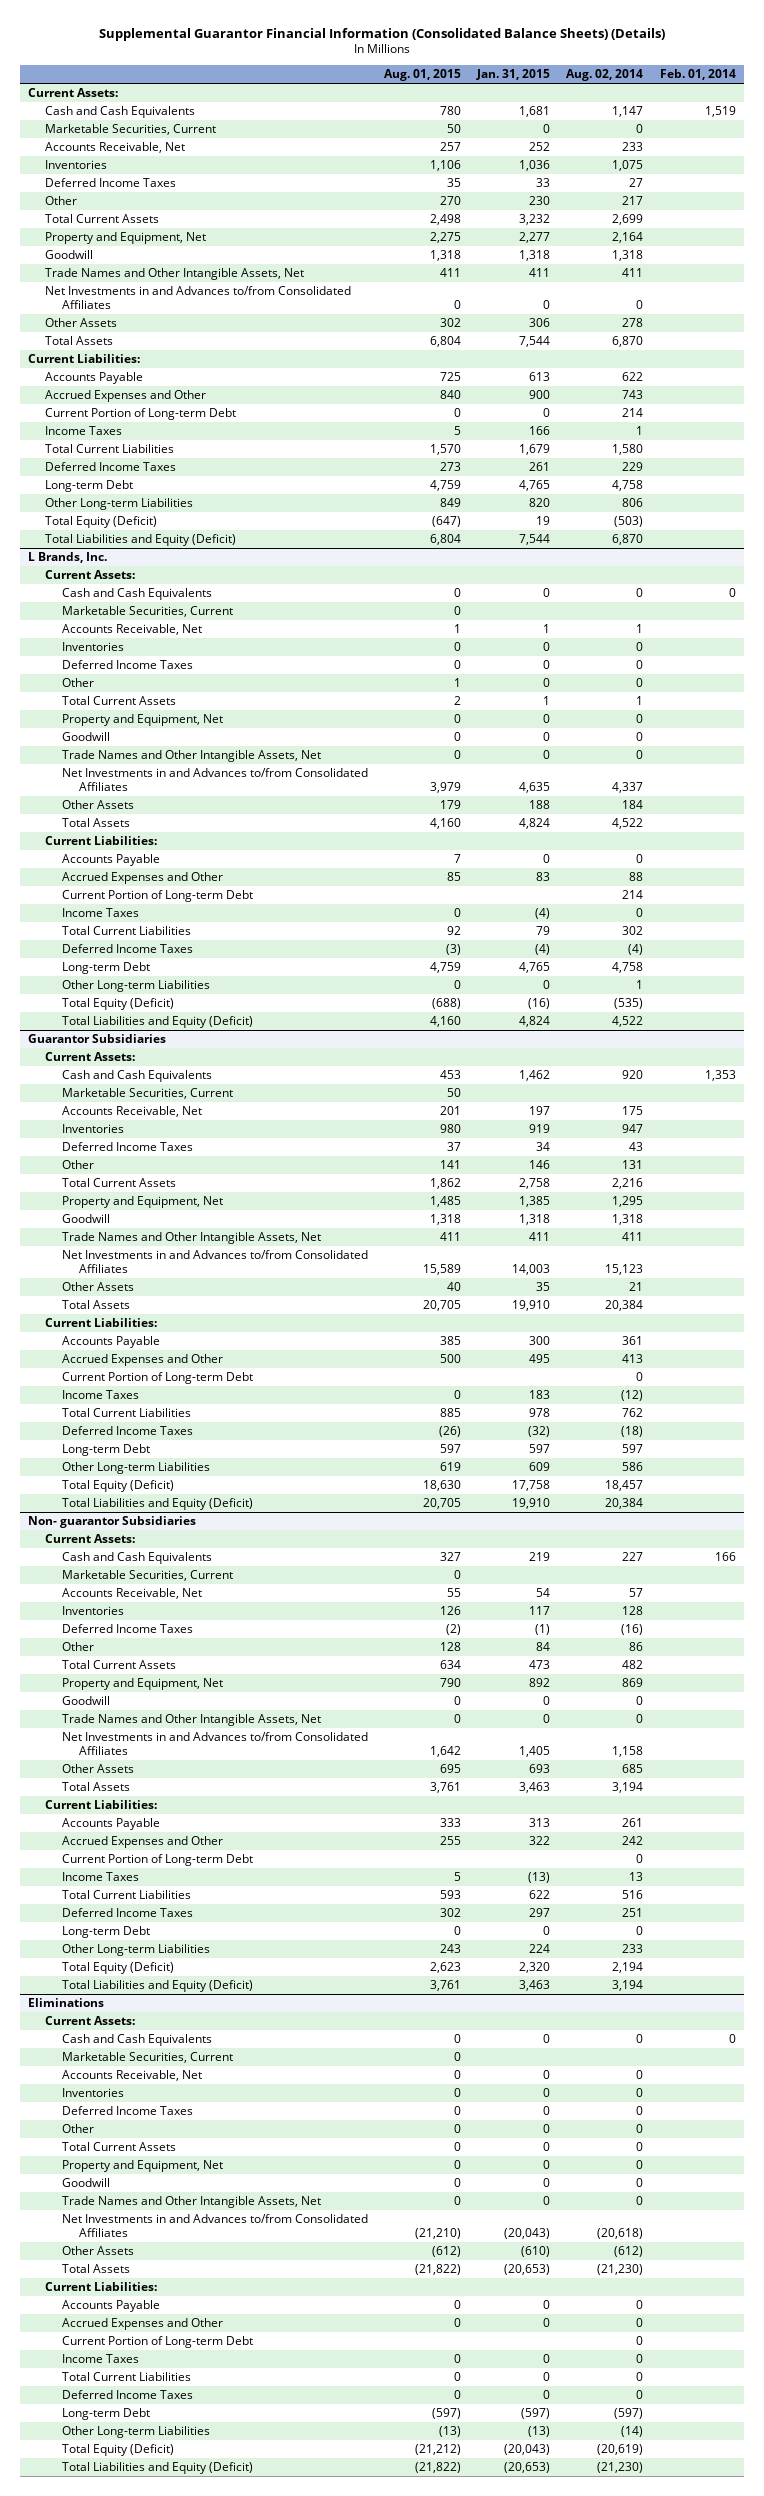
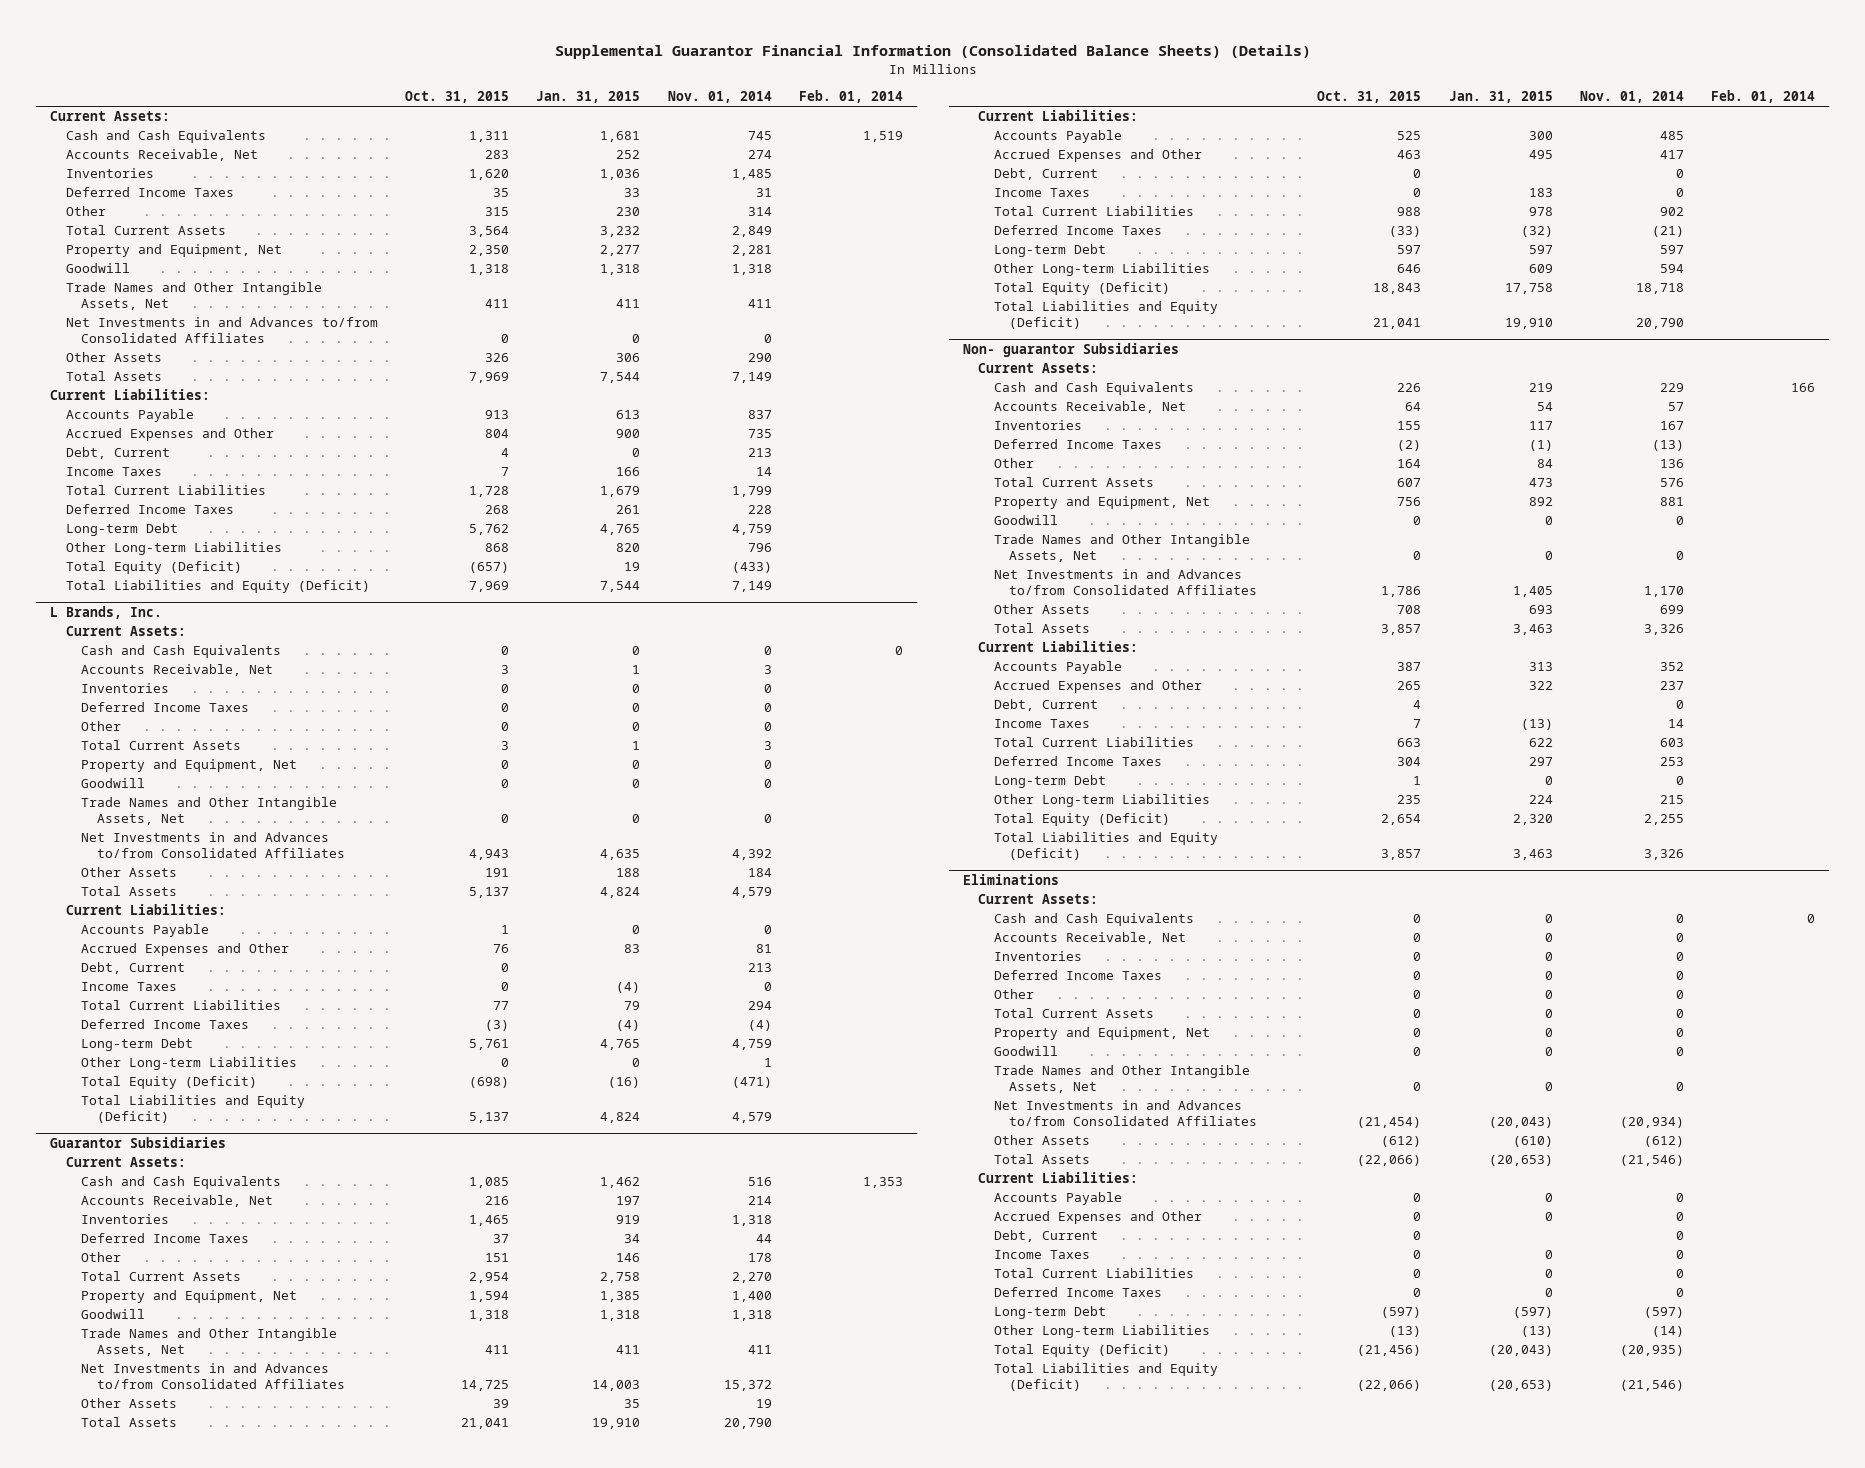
[383,69,461,82] Aug. 01, 2015 -> none
[566,69,644,82] Aug. 02, 2014 -> none
none -> [404,91,509,104] Oct. 31, 2015
none -> [667,91,772,104] Nov. 01, 2014
[45,124,217,136] Marketable Securities, Current -> none
[45,408,237,421] Current Portion of Long-term Debt -> none
none -> [65,447,170,460] Debt, Current
[61,606,233,618] Marketable Securities, Current -> none
[61,890,253,903] Current Portion of Long-term Debt -> none
none -> [81,962,186,975] Debt, Current
[61,1088,233,1100] Marketable Securities, Current -> none
[61,1372,253,1385] Current Portion of Long-term Debt -> none
none -> [993,168,1098,181] Debt, Current
[61,1570,233,1582] Marketable Securities, Current -> none
[61,1854,253,1867] Current Portion of Long-term Debt -> none
none -> [993,699,1098,712] Debt, Current
[61,2052,233,2064] Marketable Securities, Current -> none
[61,2336,253,2349] Current Portion of Long-term Debt -> none
none -> [993,1230,1098,1243] Debt, Current

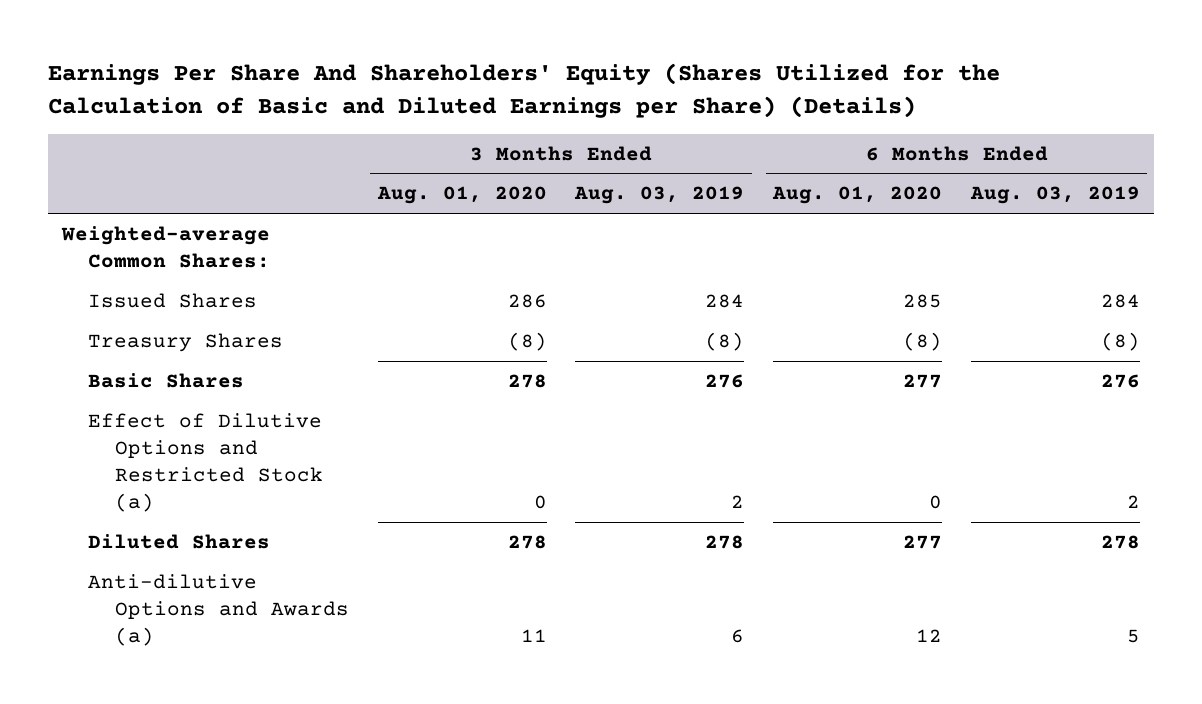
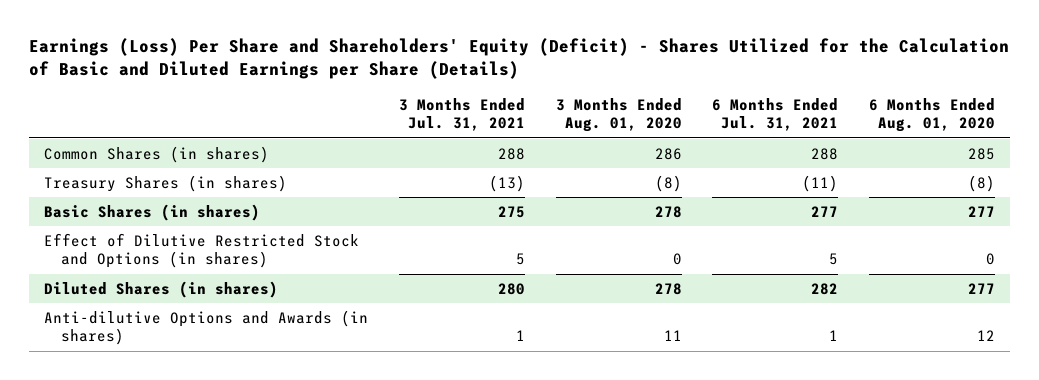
[47,63,1000,118] Earnings Per Share And Shareholders' Equity (Shares Utilized for the Calculation of Basic and Diluted Earnings per Share) (Details) -> [29,38,1010,80] Earnings (Loss) Per Share and Shareholders' Equity (Deficit) - Shares Utilized for the Calculation of Basic and Diluted Earnings per Share (Details)
[574,186,745,205] Aug. 03, 2019 -> none
[969,186,1140,205] Aug. 03, 2019 -> none
none -> [399,97,526,132] 3 Months Ended Jul. 31, 2021
none -> [712,97,839,132] 6 Months Ended Jul. 31, 2021
[61,225,271,269] Weighted-average Common Shares: -> none
[88,292,258,308] Issued Shares -> [44,145,270,163] Common Shares (in shares)
[88,332,284,352] Treasury Shares -> [44,174,288,192] Treasury Shares (in shares)
[88,372,245,388] Basic Shares -> [44,203,261,221] Basic Shares (in shares)
[88,412,323,513] Effect of Dilutive Options and Restricted Stock (a) -> [44,232,360,269] Effect of Dilutive Restricted Stock and Options (in shares)
[88,533,271,549] Diluted Shares -> [44,280,279,298] Diluted Shares (in shares)
[88,573,349,647] Anti-dilutive Options and Awards (a) -> [44,309,369,346] Anti-dilutive Options and Awards (in shares)

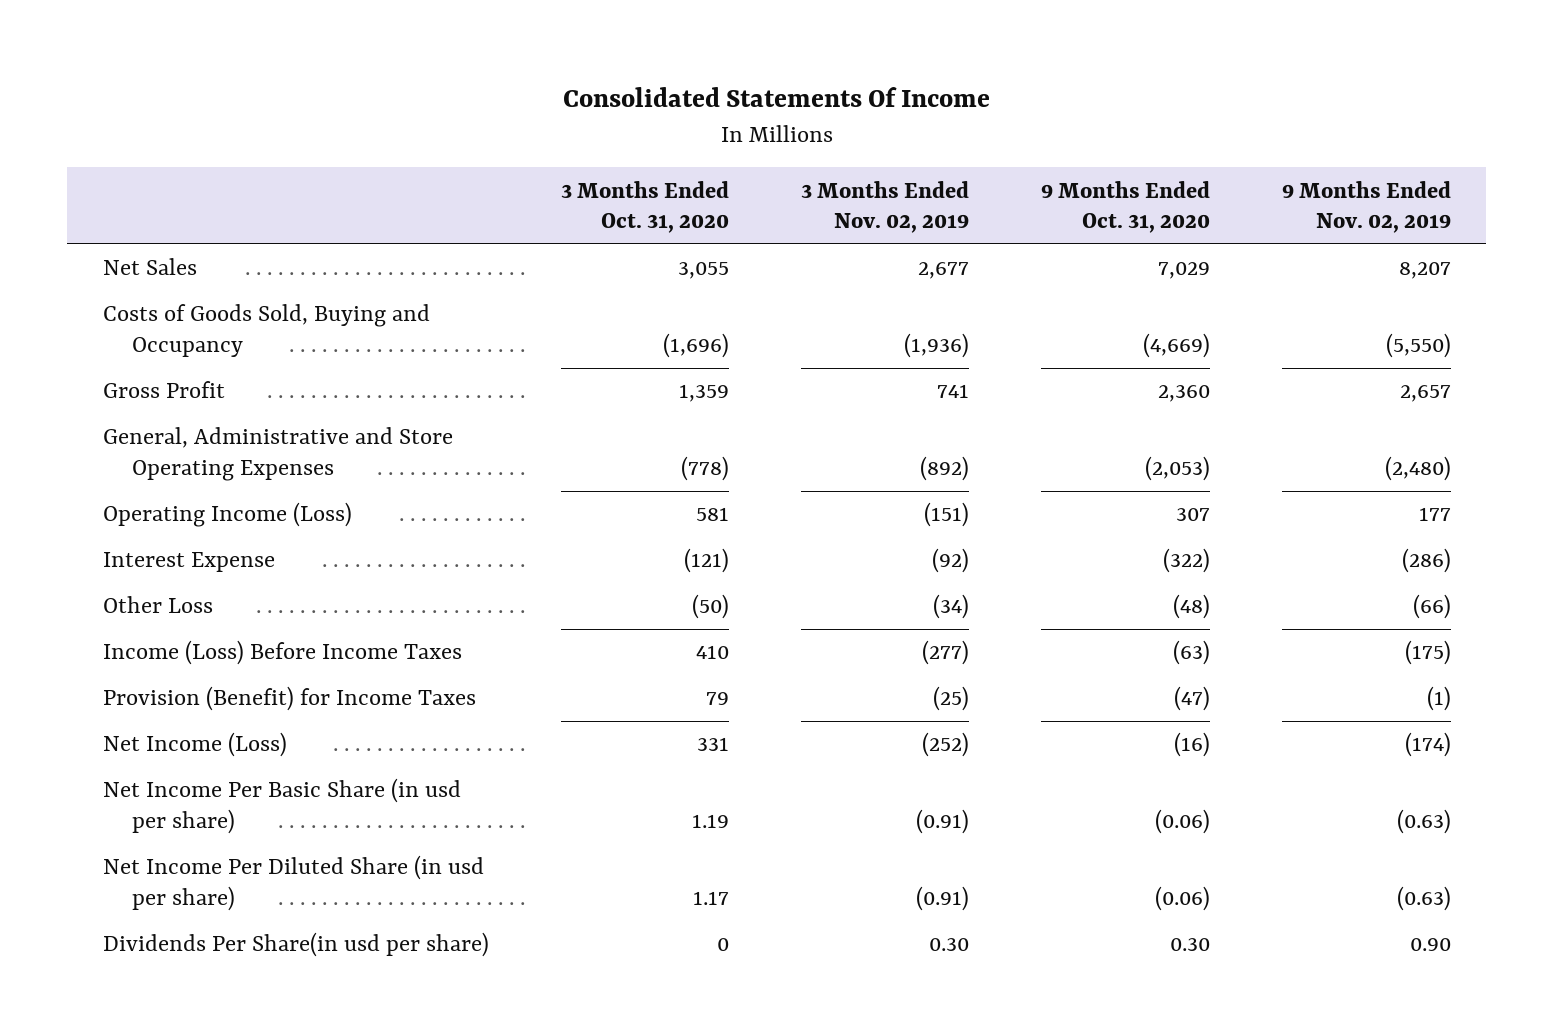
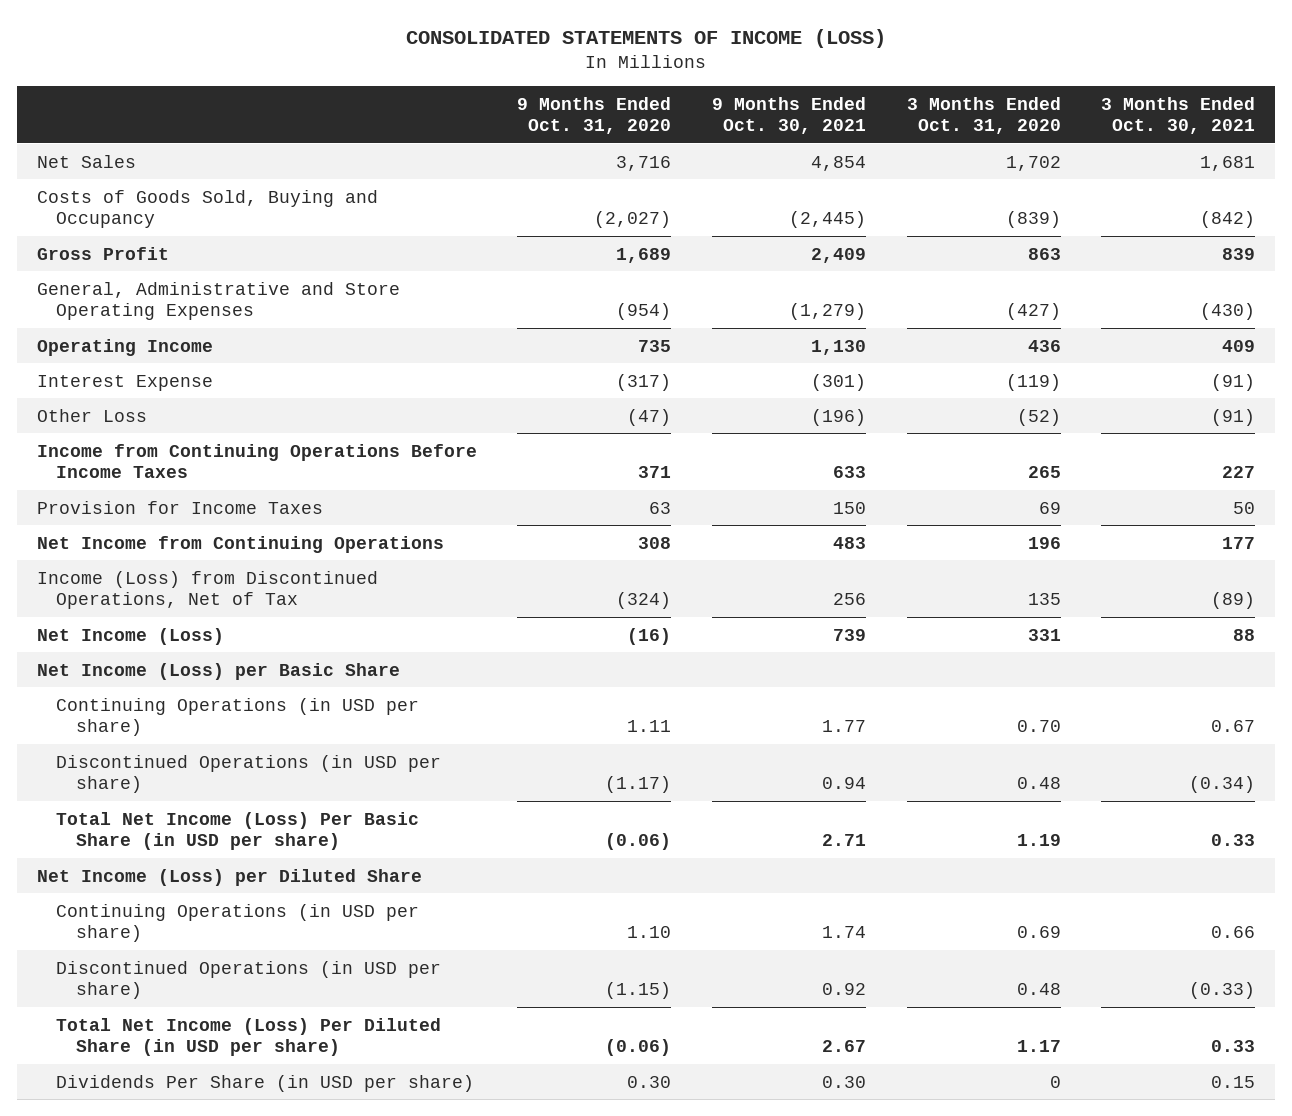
[562,87,990,108] Consolidated Statements Of Income -> [405,29,886,49] CONSOLIDATED STATEMENTS OF INCOME (LOSS)
[800,180,969,234] 3 Months Ended Nov. 02, 2019 -> none
[1281,180,1451,234] 9 Months Ended Nov. 02, 2019 -> none
none -> [711,96,866,134] 9 Months Ended Oct. 30, 2021
none -> [1101,96,1256,134] 3 Months Ended Oct. 30, 2021
[103,640,463,666] Income (Loss) Before Income Taxes -> none
[678,262,730,280] 3,055 -> [1005,155,1061,171] 1,702
[1157,262,1210,280] 7,029 -> [616,155,672,171] 3,716
[663,333,730,359] (1,696) -> [1005,210,1061,228] (839)
[1142,333,1210,359] (4,669) -> [594,210,672,228] (2,027)
[679,384,730,403] 1,359 -> [1027,247,1061,260] 863
[1157,385,1210,403] 2,360 -> [616,247,672,263] 1,689
[681,456,730,482] (778) -> [1005,302,1061,320] (427)
[1144,456,1210,482] (2,053) -> [616,302,672,320] (954)
[103,502,353,528] Operating Income (Loss) -> [36,338,213,356] Operating Income
[696,507,730,522] 581 -> [1027,339,1061,352] 436
[1175,508,1210,522] 307 -> [638,339,672,352] 735
[684,548,730,574] (121) -> [1005,373,1061,391] (119)
[1162,548,1210,574] (322) -> [616,373,672,391] (317)
[692,594,730,620] (50) -> [1016,408,1061,426] (52)
[1172,594,1210,620] (48) -> [627,408,672,426] (47)
none -> [36,443,477,478] Income from Continuing Operations Before Income Taxes
[103,686,477,712] Provision (Benefit) for Income Taxes -> [36,500,323,514] Provision for Income Taxes
[706,692,730,706] 79 -> [1038,501,1061,514] 69
[1173,686,1210,712] (47) -> [649,501,672,514] 63
none -> [36,535,444,553] Net Income from Continuing Operations
none -> [36,570,378,609] Income (Loss) from Discontinued Operations, Net of Tax
none -> [36,662,400,680] Net Income (Loss) per Basic Share
none -> [56,697,420,736] Continuing Operations (in USD per share)
none -> [56,754,442,793] Discontinued Operations (in USD per share)
[103,778,462,835] Net Income Per Basic Share (in usd per share) -> [56,811,420,850] Total Net Income (Loss) Per Basic Share (in USD per share)
none -> [36,868,422,886] Net Income (Loss) per Diluted Share
none -> [56,903,420,942] Continuing Operations (in USD per share)
none -> [56,960,442,999] Discontinued Operations (in USD per share)
[103,855,485,912] Net Income Per Diluted Share (in usd per share) -> [56,1017,442,1056] Total Net Income (Loss) Per Diluted Share (in USD per share)
[103,932,490,958] Dividends Per Share(in usd per share) -> [56,1074,475,1092] Dividends Per Share (in USD per share)

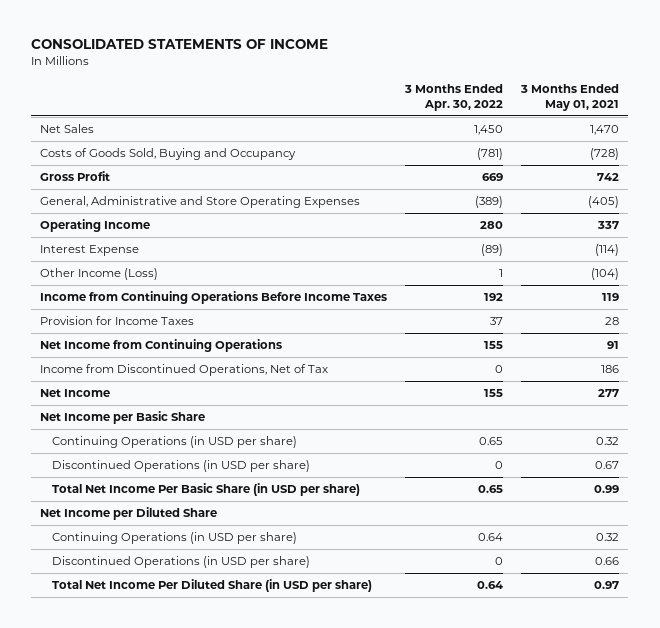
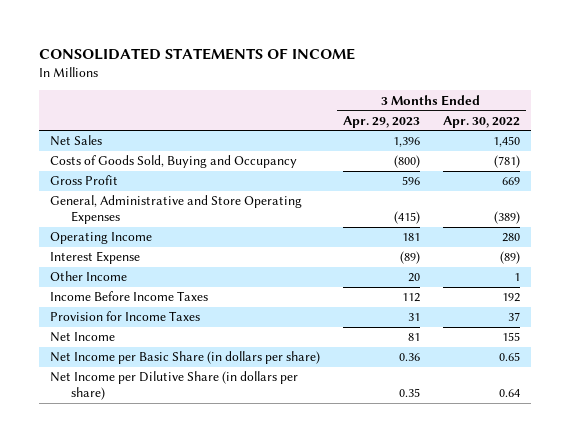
[520,83,620,111] 3 Months Ended May 01, 2021 -> none
none -> [342,115,420,128] Apr. 29, 2023
[40,268,159,281] Other Income (Loss) -> [50,271,128,282] Other Income
[40,291,388,305] Income from Continuing Operations Before Income Taxes -> [50,291,209,302] Income Before Income Taxes
[40,339,283,353] Net Income from Continuing Operations -> none
[40,364,329,377] Income from Discontinued Operations, Net of Tax -> none
[40,411,206,425] Net Income per Basic Share -> none
[52,436,298,449] Continuing Operations (in USD per share) -> none
[52,460,311,473] Discontinued Operations (in USD per share) -> none
[40,507,218,521] Net Income per Diluted Share -> none
[52,532,298,545] Continuing Operations (in USD per share) -> none
[52,556,311,569] Discontinued Operations (in USD per share) -> none
[52,483,361,497] Total Net Income Per Basic Share (in USD per share) -> [50,351,321,365] Net Income per Basic Share (in dollars per share)
[52,579,373,593] Total Net Income Per Diluted Share (in USD per share) -> [50,371,299,400] Net Income per Dilutive Share (in dollars per share)

